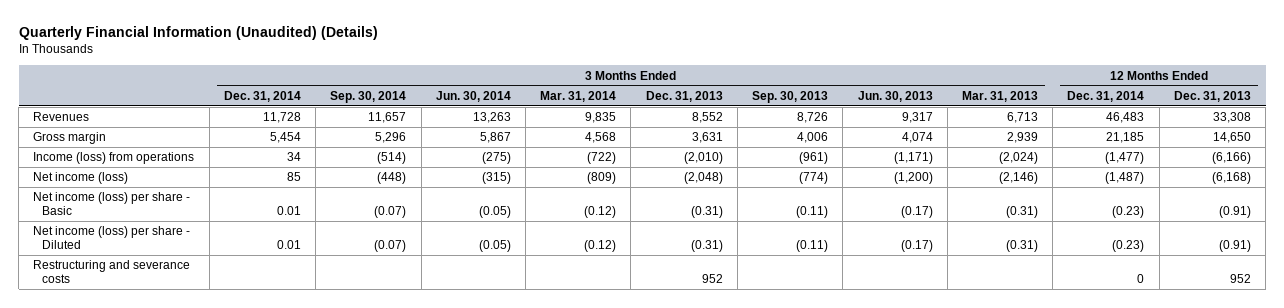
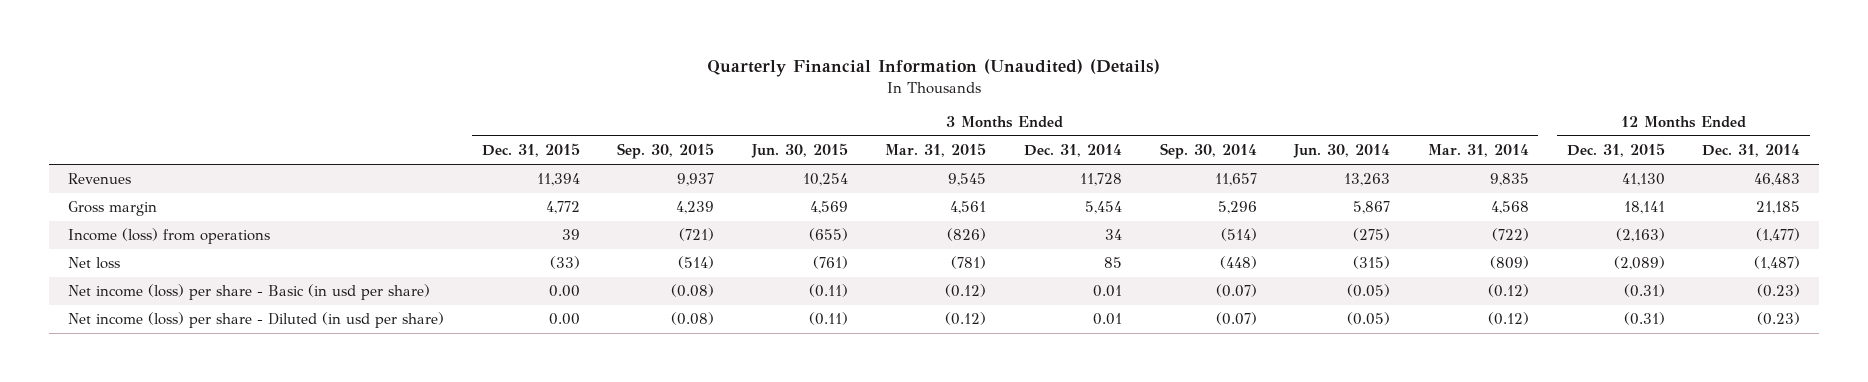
[645,90,723,102] Dec. 31, 2013 -> none
[752,90,829,103] Sep. 30, 2013 -> none
[857,90,933,102] Jun. 30, 2013 -> none
[962,90,1039,102] Mar. 31, 2013 -> none
[1173,90,1251,102] Dec. 31, 2013 -> none
none -> [481,143,580,158] Dec. 31, 2015
none -> [617,143,715,160] Sep. 30, 2015
none -> [750,143,848,159] Jun. 30, 2015
none -> [885,143,987,158] Mar. 31, 2015
none -> [1566,143,1665,158] Dec. 31, 2015
[33,260,191,284] Restructuring and severance costs -> none
[33,172,129,185] Net income (loss) -> [67,257,120,270] Net loss
[33,192,191,216] Net income (loss) per share - Basic -> [67,284,430,301] Net income (loss) per share - Basic (in usd per share)
[33,226,191,250] Net income (loss) per share - Diluted -> [67,312,444,329] Net income (loss) per share - Diluted (in usd per share)

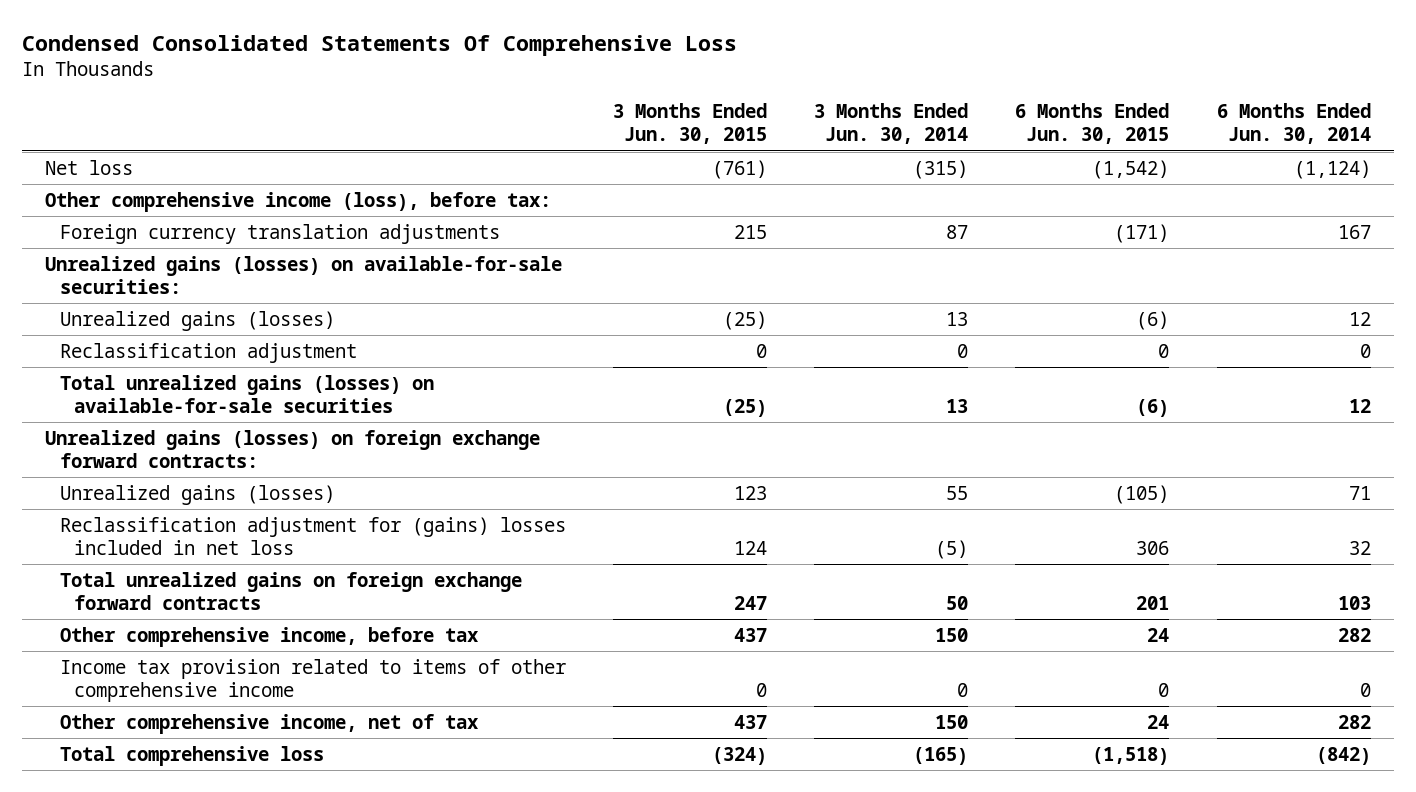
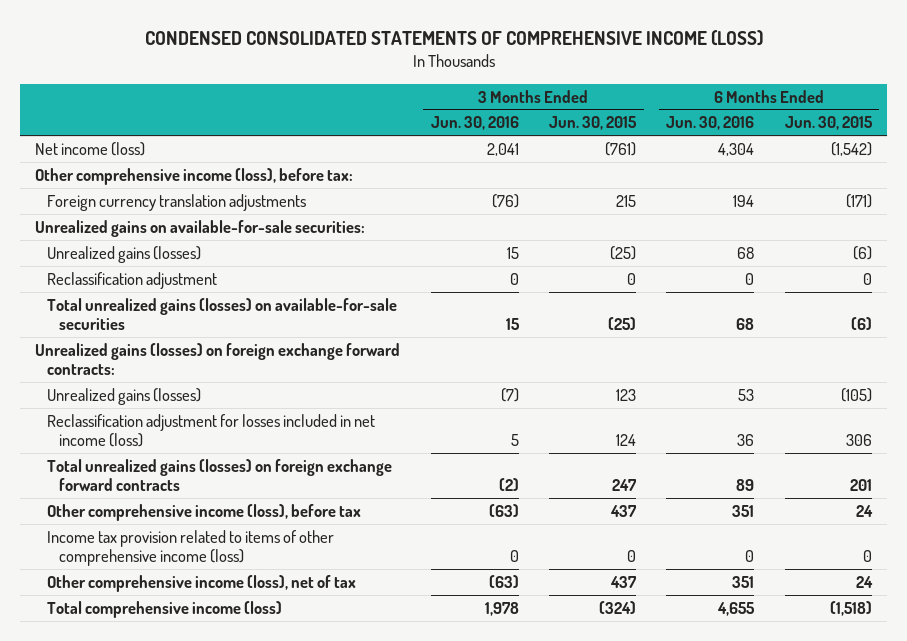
[21,35,737,57] Condensed Consolidated Statements Of Comprehensive Loss -> [144,30,763,47] CONDENSED CONSOLIDATED STATEMENTS OF COMPREHENSIVE INCOME (LOSS)
[814,102,969,145] 3 Months Ended Jun. 30, 2014 -> none
[1216,102,1371,145] 6 Months Ended Jun. 30, 2014 -> none
none -> [430,116,519,131] Jun. 30, 2016
none -> [666,116,755,131] Jun. 30, 2016
[45,159,134,175] Net loss -> [35,141,146,156] Net income (loss)
[45,255,563,295] Unrealized gains (losses) on available-for-sale securities: -> [35,219,366,237] Unrealized gains on available-for-sale securities:
[59,516,566,556] Reclassification adjustment for (gains) losses included in net loss -> [47,413,376,447] Reclassification adjustment for losses included in net income (loss)
[59,571,522,611] Total unrealized gains on foreign exchange forward contracts -> [47,458,393,491] Total unrealized gains (losses) on foreign exchange forward contracts
[59,626,479,647] Other comprehensive income, before tax -> [47,503,362,521] Other comprehensive income (loss), before tax
[59,658,566,703] Income tax provision related to items of other comprehensive income -> [47,529,335,566] Income tax provision related to items of other comprehensive income (loss)
[59,713,479,734] Other comprehensive income, net of tax -> [47,574,357,592] Other comprehensive income (loss), net of tax
[59,745,324,766] Total comprehensive loss -> [47,600,283,618] Total comprehensive income (loss)

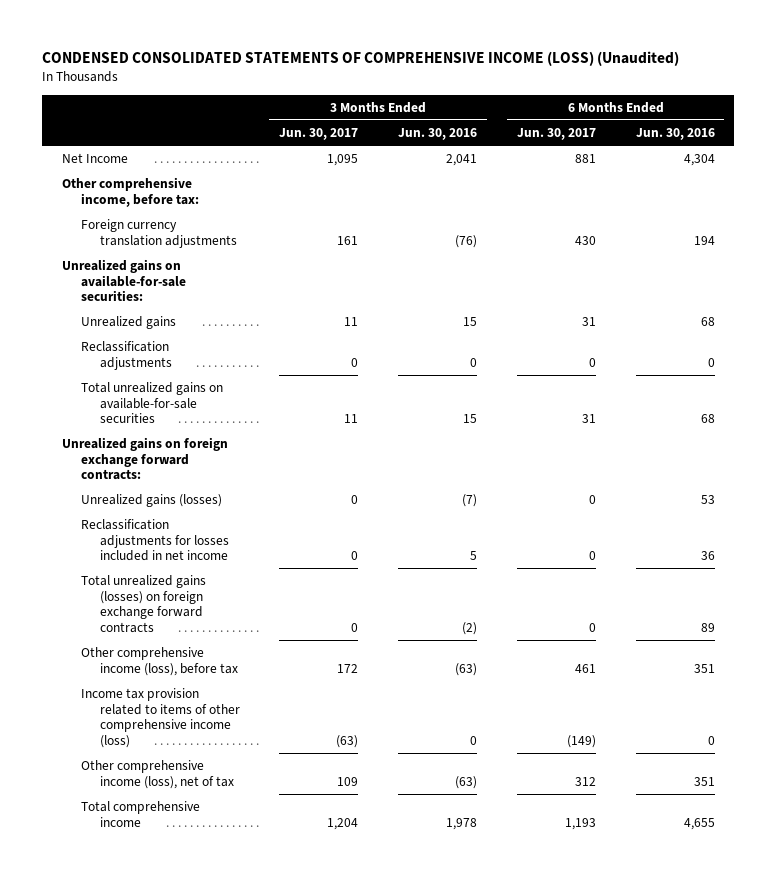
[144,30,763,47] CONDENSED CONSOLIDATED STATEMENTS OF COMPREHENSIVE INCOME (LOSS) -> [42,51,680,67] CONDENSED CONSOLIDATED STATEMENTS OF COMPREHENSIVE INCOME (LOSS) (Unaudited)
[549,116,638,131] Jun. 30, 2015 -> none
[784,116,873,131] Jun. 30, 2015 -> none
none -> [279,127,359,140] Jun. 30, 2017
none -> [516,127,596,140] Jun. 30, 2017
[35,141,146,156] Net income (loss) -> [62,153,129,164] Net Income
[35,167,354,185] Other comprehensive income (loss), before tax: -> [62,177,199,207] Other comprehensive income, before tax:
[47,245,202,263] Unrealized gains (losses) -> [80,316,176,330] Unrealized gains
[47,271,218,289] Reclassification adjustment -> [80,341,172,370] Reclassification adjustments
[47,297,398,330] Total unrealized gains (losses) on available-for-sale securities -> [80,382,223,424] Total unrealized gains on available-for-sale securities
[35,342,401,375] Unrealized gains (losses) on foreign exchange forward contracts: -> [62,437,229,481] Unrealized gains on foreign exchange forward contracts:
[47,413,376,447] Reclassification adjustment for losses included in net income (loss) -> [80,519,229,562] Reclassification adjustments for losses included in net income
[47,600,283,618] Total comprehensive income (loss) -> [80,801,200,827] Total comprehensive income

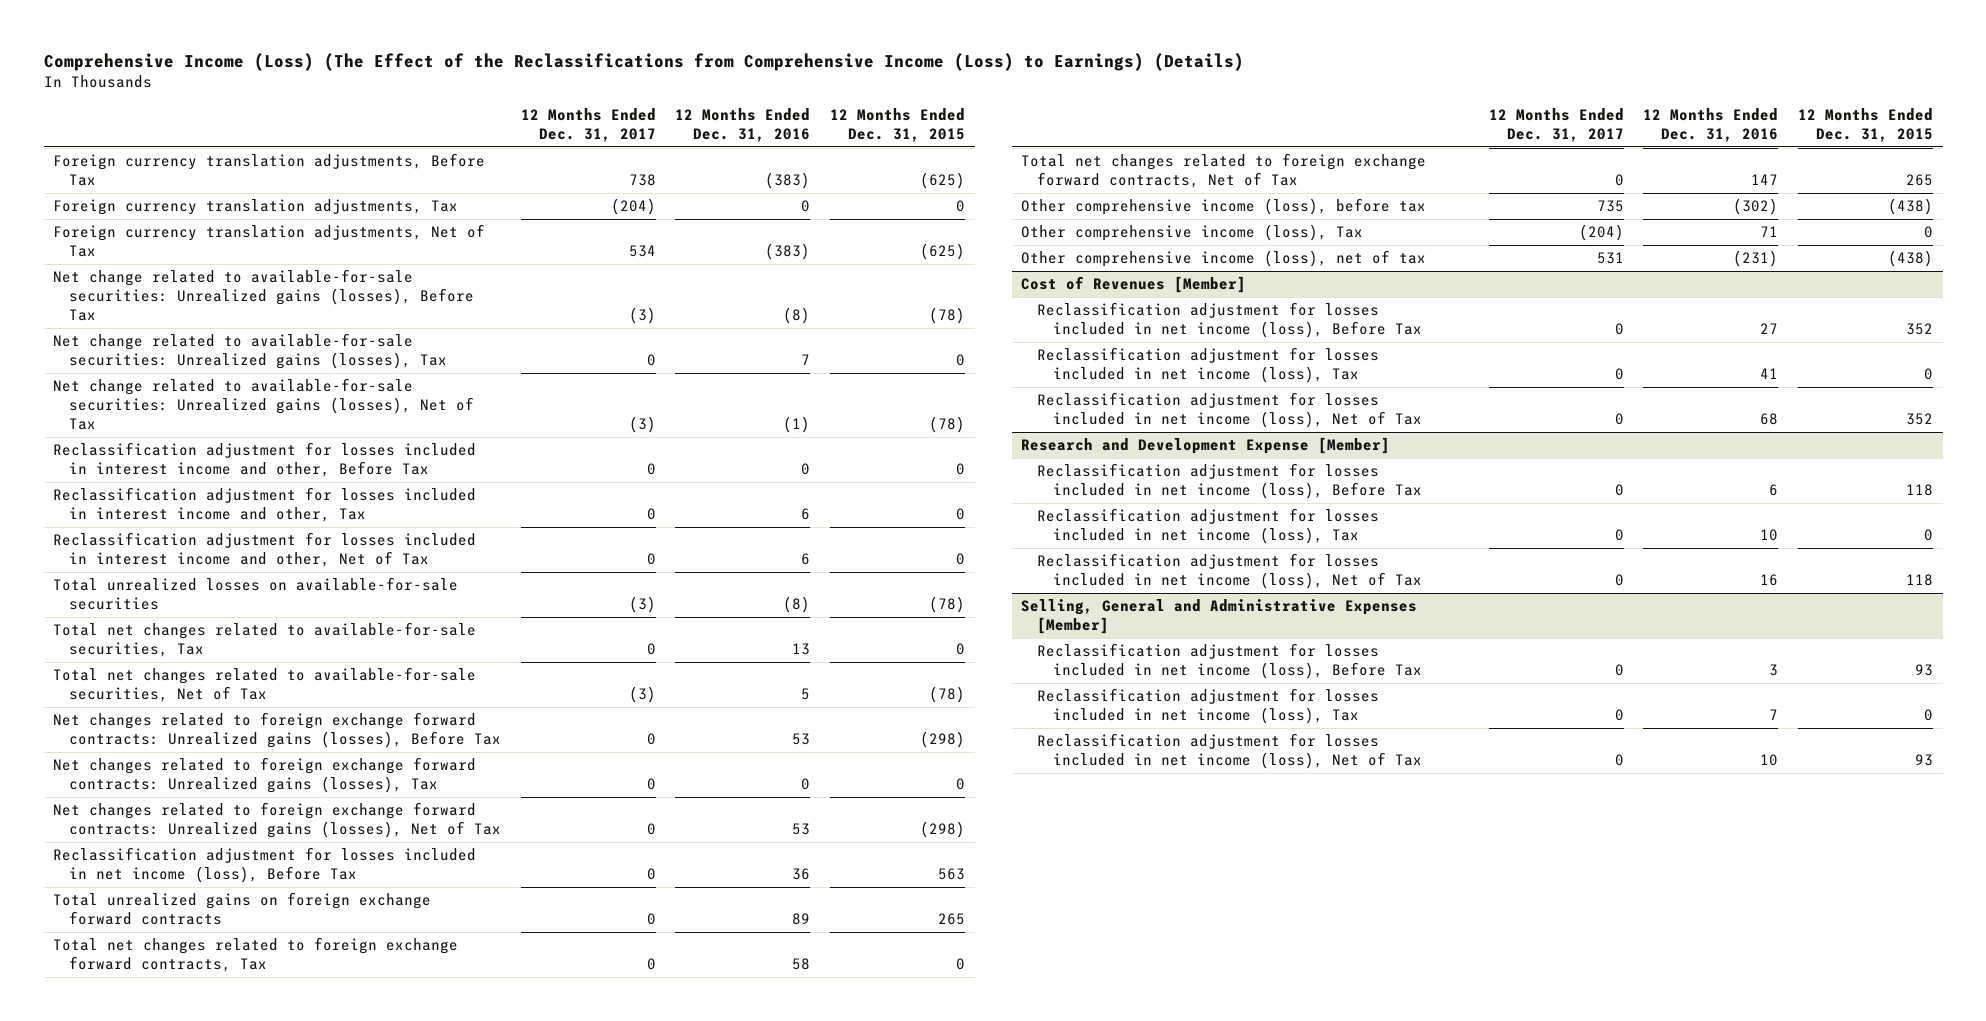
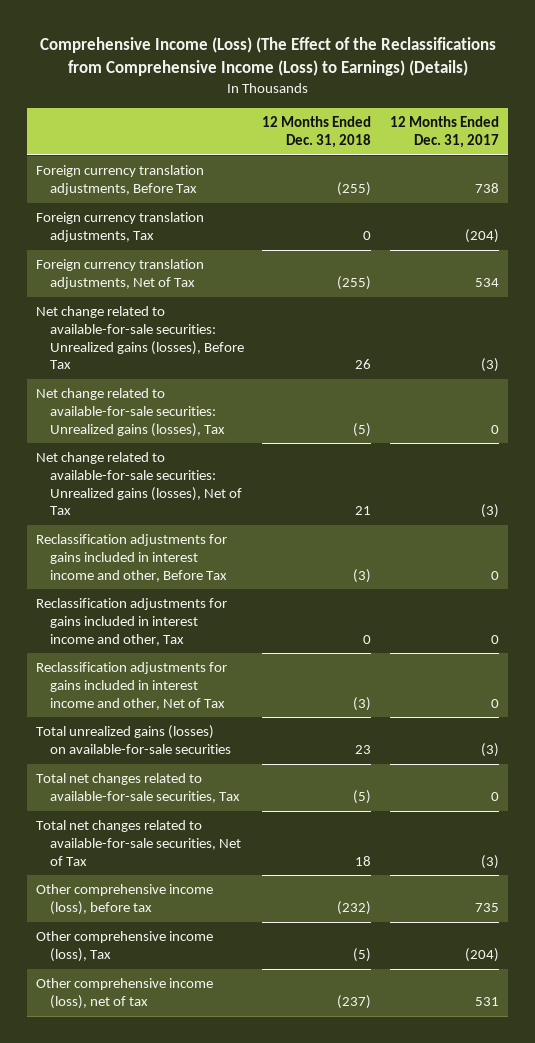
[675,107,811,142] 12 Months Ended Dec. 31, 2016 -> none
[829,107,965,142] 12 Months Ended Dec. 31, 2015 -> none
none -> [262,116,372,148] 12 Months Ended Dec. 31, 2018
[53,442,477,478] Reclassification adjustment for losses included in interest income and other, Before Tax -> [36,534,228,582] Reclassification adjustments for gains included in interest income and other, Before Tax
[53,487,477,523] Reclassification adjustment for losses included in interest income and other, Tax -> [36,598,228,646] Reclassification adjustments for gains included in interest income and other, Tax
[53,532,477,568] Reclassification adjustment for losses included in interest income and other, Net of Tax -> [36,662,228,710] Reclassification adjustments for gains included in interest income and other, Net of Tax
[53,577,459,611] Total unrealized losses on available-for-sale securities -> [36,725,232,755] Total unrealized gains (losses) on available-for-sale securities
[53,712,502,749] Net changes related to foreign exchange forward contracts: Unrealized gains (losses), Before Tax -> none
[53,757,477,794] Net changes related to foreign exchange forward contracts: Unrealized gains (losses), Tax -> none
[53,802,502,839] Net changes related to foreign exchange forward contracts: Unrealized gains (losses), Net of Tax -> none
[53,847,477,884] Reclassification adjustment for losses included in net income (loss), Before Tax -> none
[53,892,432,926] Total unrealized gains on foreign exchange forward contracts -> none
[53,937,459,973] Total net changes related to foreign exchange forward contracts, Tax -> none
[1021,153,1427,189] Total net changes related to foreign exchange forward contracts, Net of Tax -> none
[1021,276,1247,294] Cost of Revenues [Member] -> none
[1037,302,1423,339] Reclassification adjustment for losses included in net income (loss), Before Tax -> none
[1037,347,1380,384] Reclassification adjustment for losses included in net income (loss), Tax -> none
[1037,392,1423,429] Reclassification adjustment for losses included in net income (loss), Net of Tax -> none
[1021,437,1391,455] Research and Development Expense [Member] -> none
[1037,463,1423,500] Reclassification adjustment for losses included in net income (loss), Before Tax -> none
[1037,508,1380,545] Reclassification adjustment for losses included in net income (loss), Tax -> none
[1037,553,1423,590] Reclassification adjustment for losses included in net income (loss), Net of Tax -> none
[1021,599,1418,635] Selling, General and Administrative Expenses [Member] -> none
[1037,643,1423,680] Reclassification adjustment for losses included in net income (loss), Before Tax -> none
[1037,688,1380,725] Reclassification adjustment for losses included in net income (loss), Tax -> none
[1037,733,1423,770] Reclassification adjustment for losses included in net income (loss), Net of Tax -> none

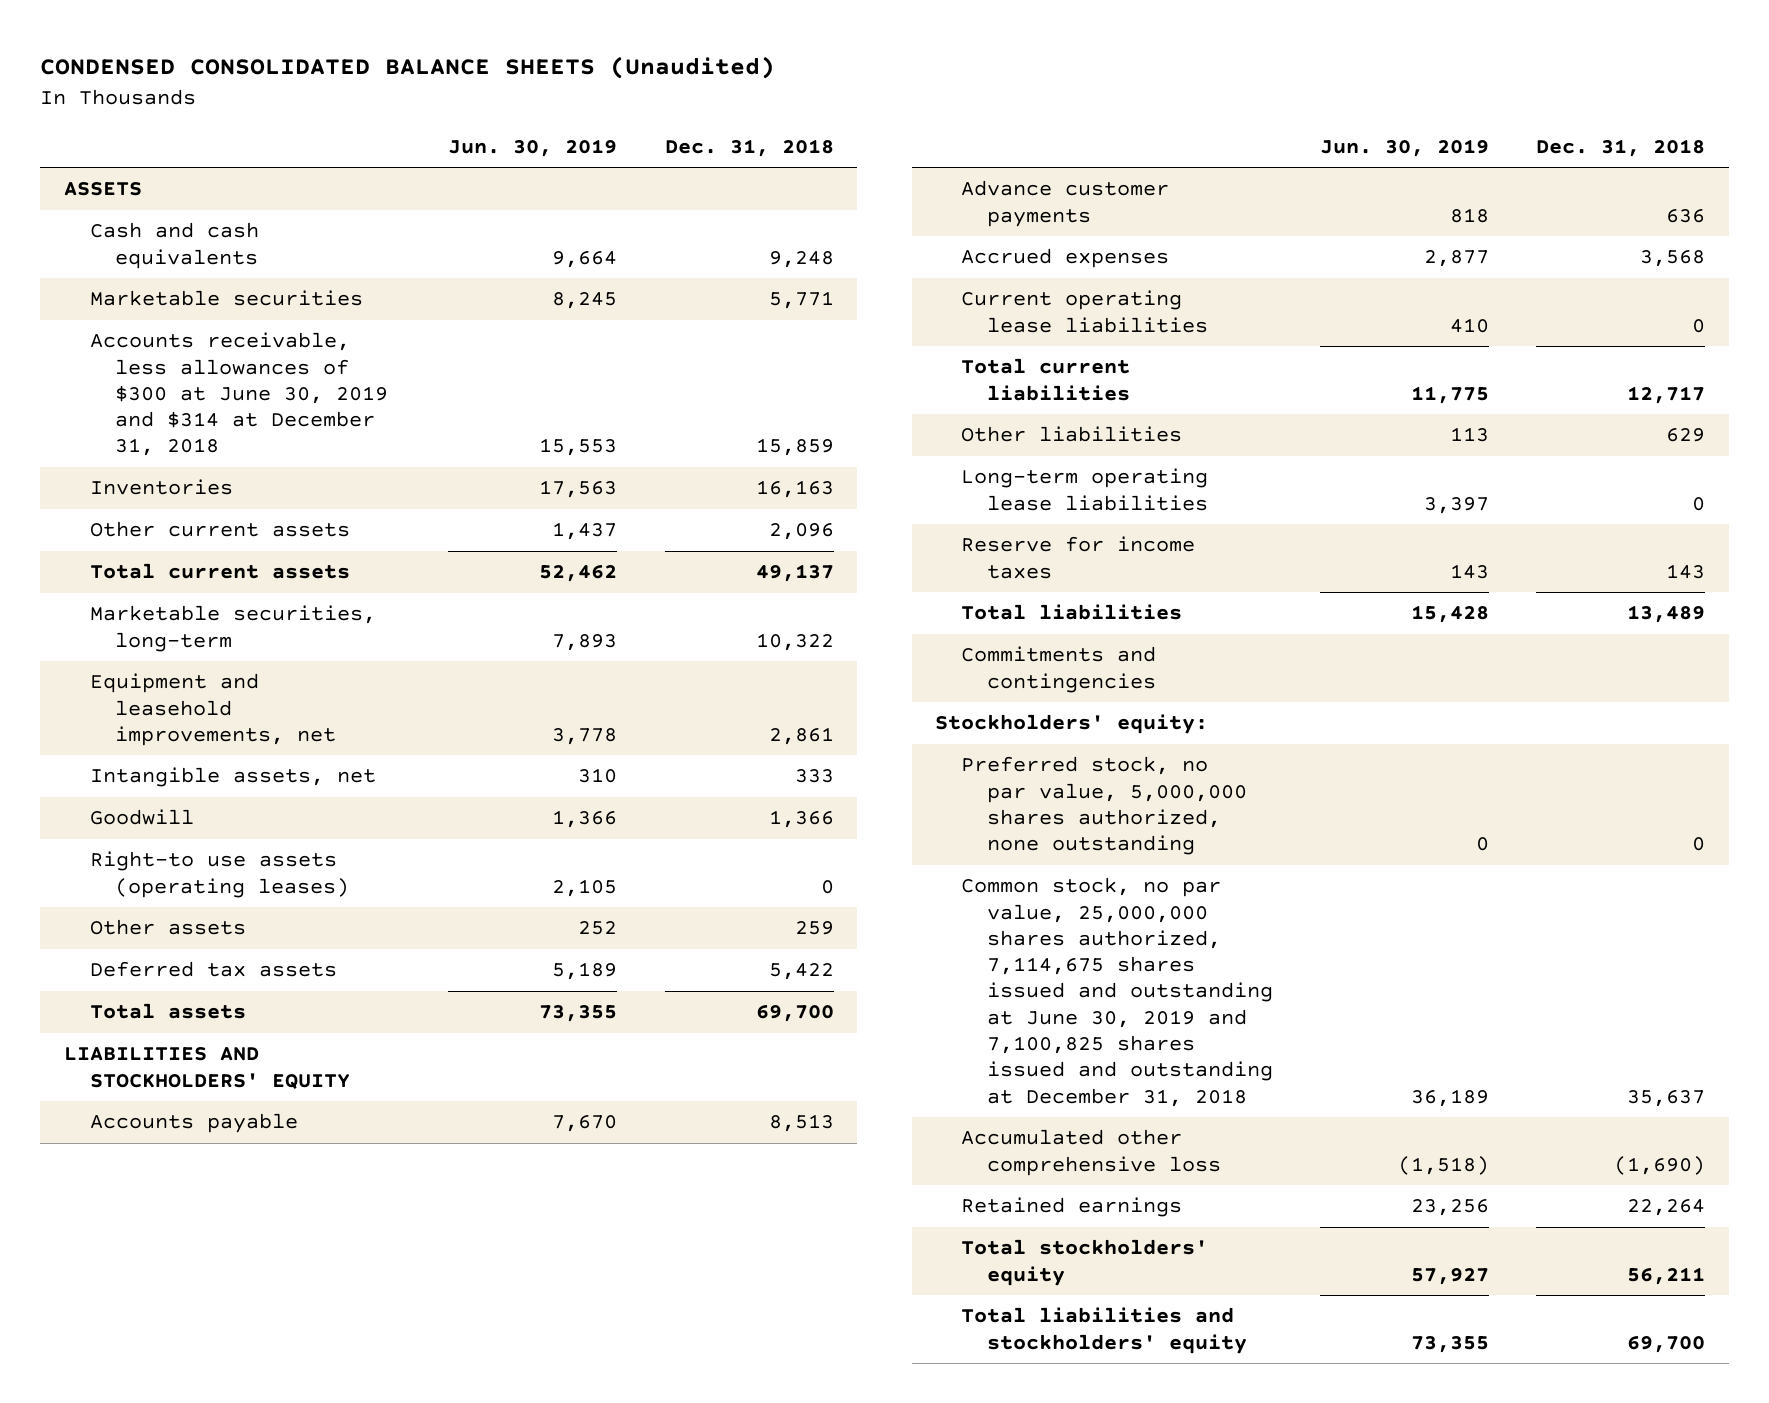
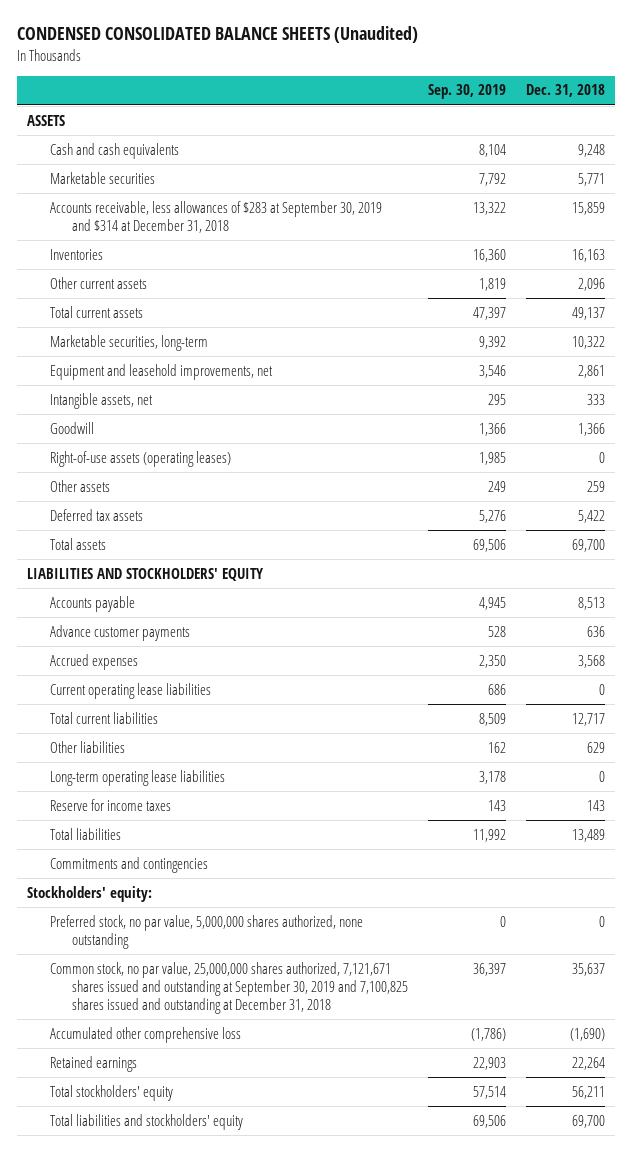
[448,139,618,158] Jun. 30, 2019 -> none
none -> [428,84,507,100] Sep. 30, 2019
[89,332,389,457] Accounts receivable, less allowances of $300 at June 30, 2019 and $314 at December 31, 2018 -> [49,200,382,233] Accounts receivable, less allowances of $283 at September 30, 2019 and $314 at December 31, 2018
[89,851,350,898] Right-to use assets (operating leases) -> [49,450,231,467] Right-of-use assets (operating leases)
[961,877,1273,1107] Common stock, no par value, 25,000,000 shares authorized, 7,114,675 shares issued and outstanding at June 30, 2019 and 7,100,825 shares issued and outstanding at December 31, 2018 -> [49,961,409,1015] Common stock, no par value, 25,000,000 shares authorized, 7,121,671 shares issued and outstanding at September 30, 2019 and 7,100,825 shares issued and outstanding at December 31, 2018

